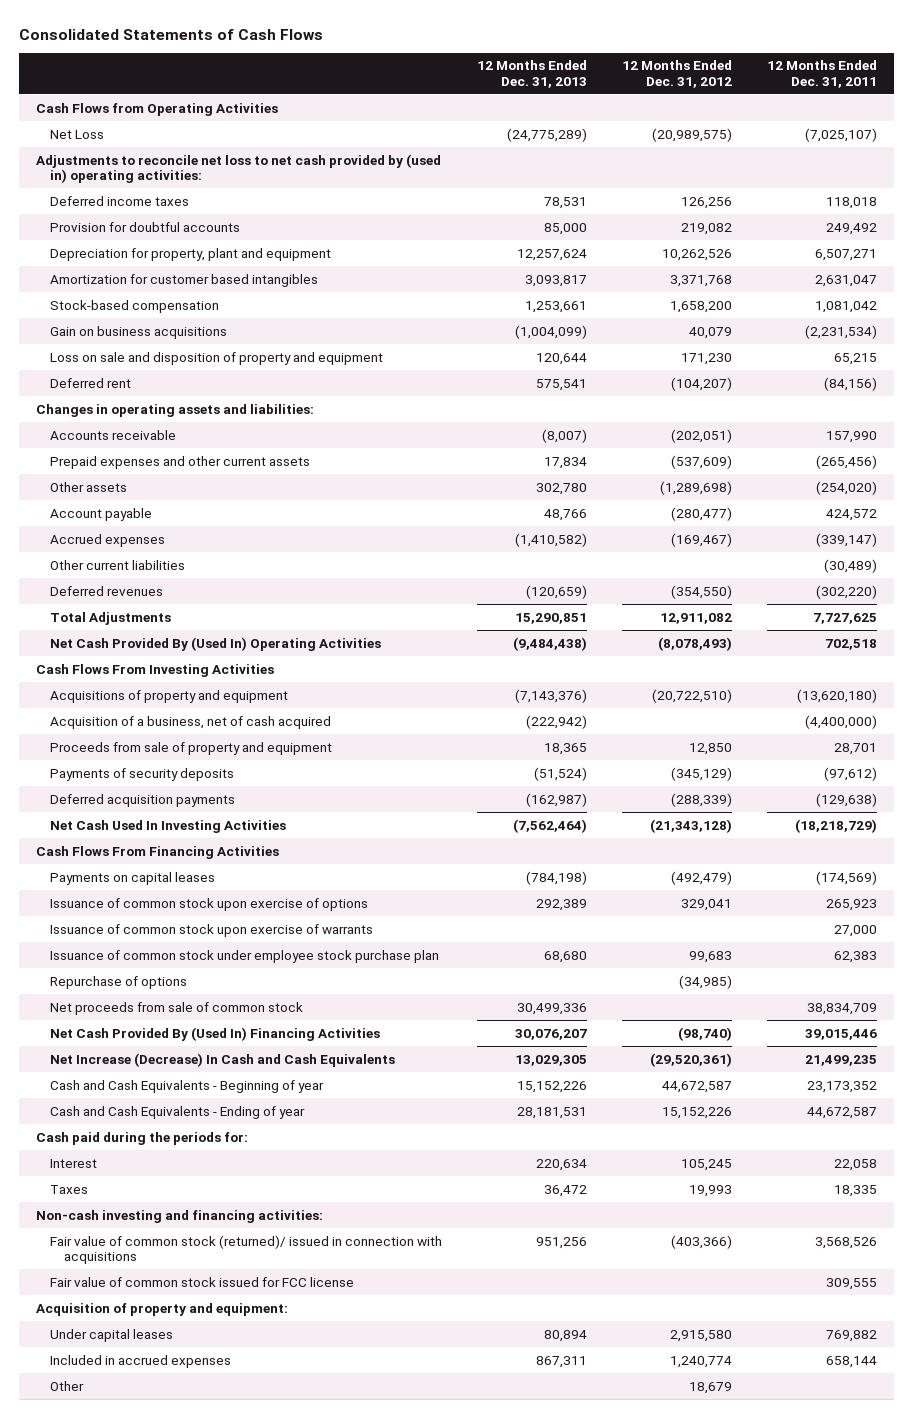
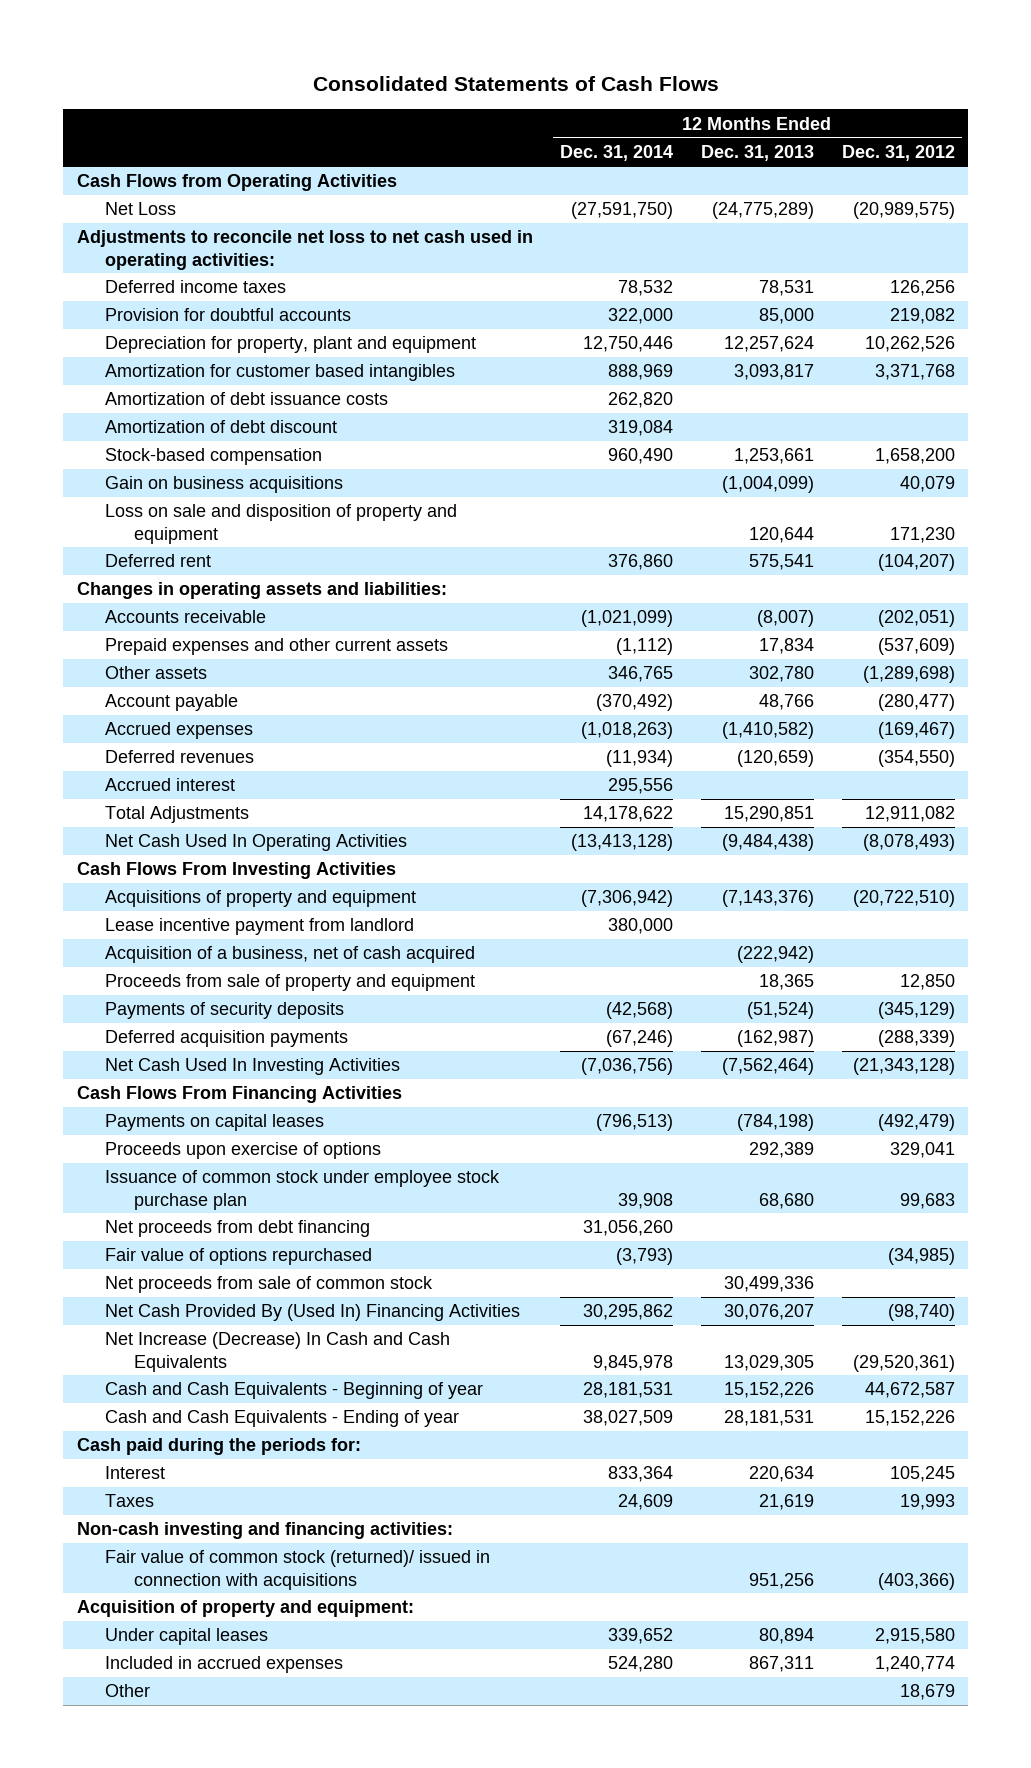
[766,60,877,88] 12 Months Ended Dec. 31, 2011 -> none
none -> [560,145,674,162] Dec. 31, 2014
[36,153,442,183] Adjustments to reconcile net loss to net cash provided by (used in) operating activities: -> [76,230,533,270] Adjustments to reconcile net loss to net cash used in operating activities:
none -> [105,392,389,406] Amortization of debt issuance costs
none -> [105,420,338,434] Amortization of debt discount
[50,559,186,570] Other current liabilities -> none
none -> [105,778,236,792] Accrued interest
[50,636,382,651] Net Cash Provided By (Used In) Operating Activities -> [105,834,408,852] Net Cash Used In Operating Activities
none -> [105,918,415,936] Lease incentive payment from landlord
[50,923,374,937] Issuance of common stock upon exercise of warrants -> none
[50,897,369,911] Issuance of common stock upon exercise of options -> [105,1142,382,1160] Proceeds upon exercise of options
none -> [105,1220,371,1238] Net proceeds from debt financing
[50,975,188,989] Repurchase of options -> [105,1248,373,1266] Fair value of options repurchased
[544,1184,588,1197] 36,472 -> [758,1494,814,1511] 21,619
[50,1276,355,1287] Fair value of common stock issued for FCC license -> none

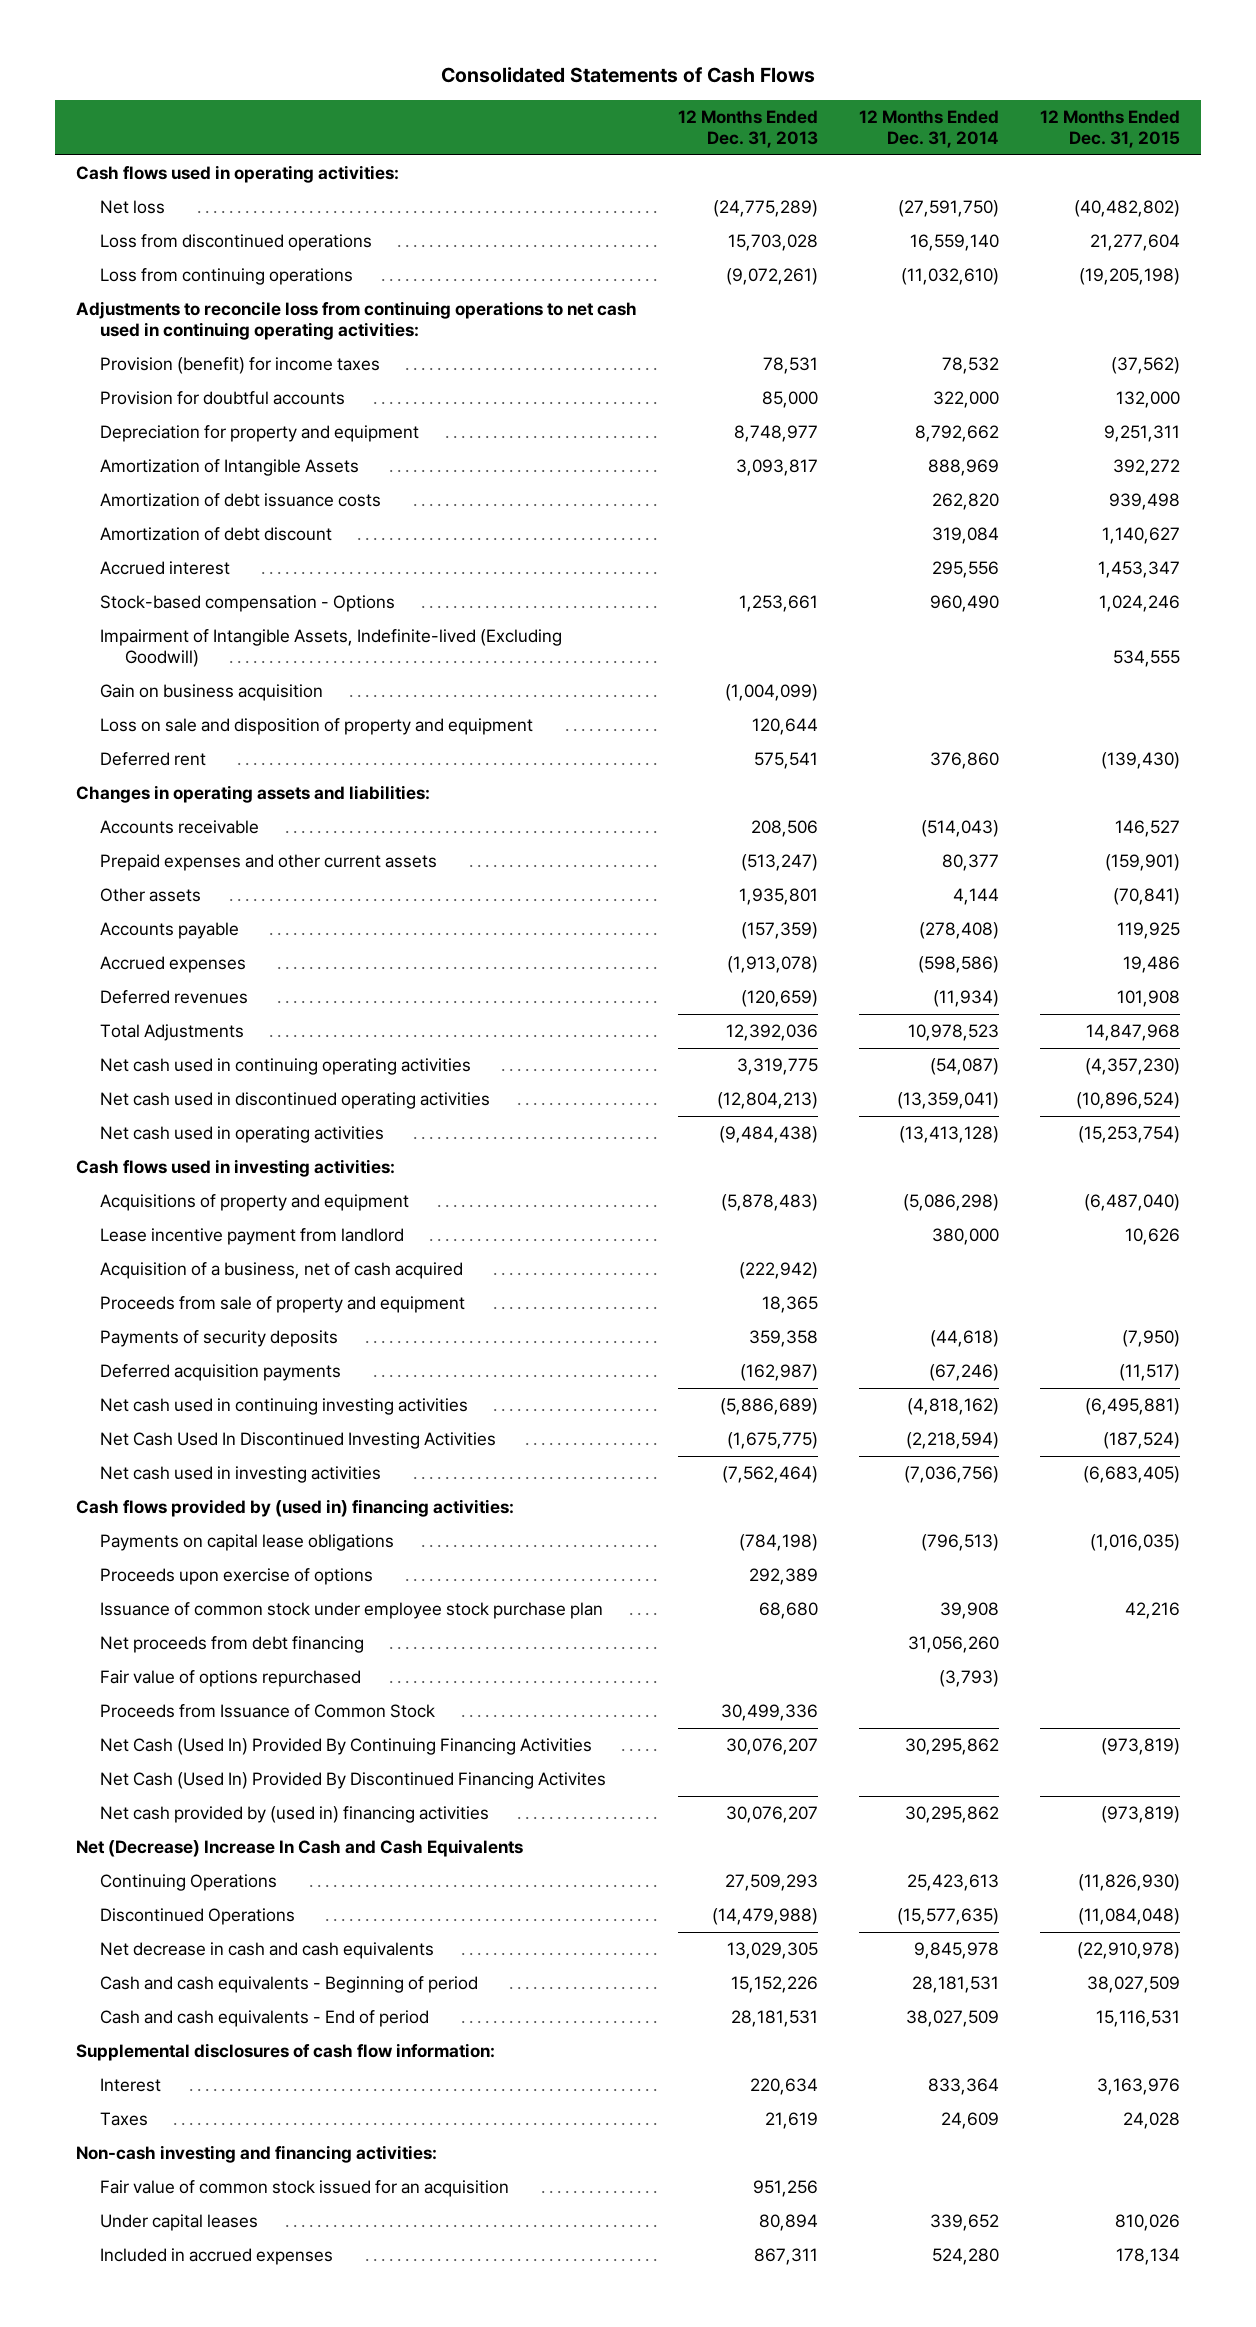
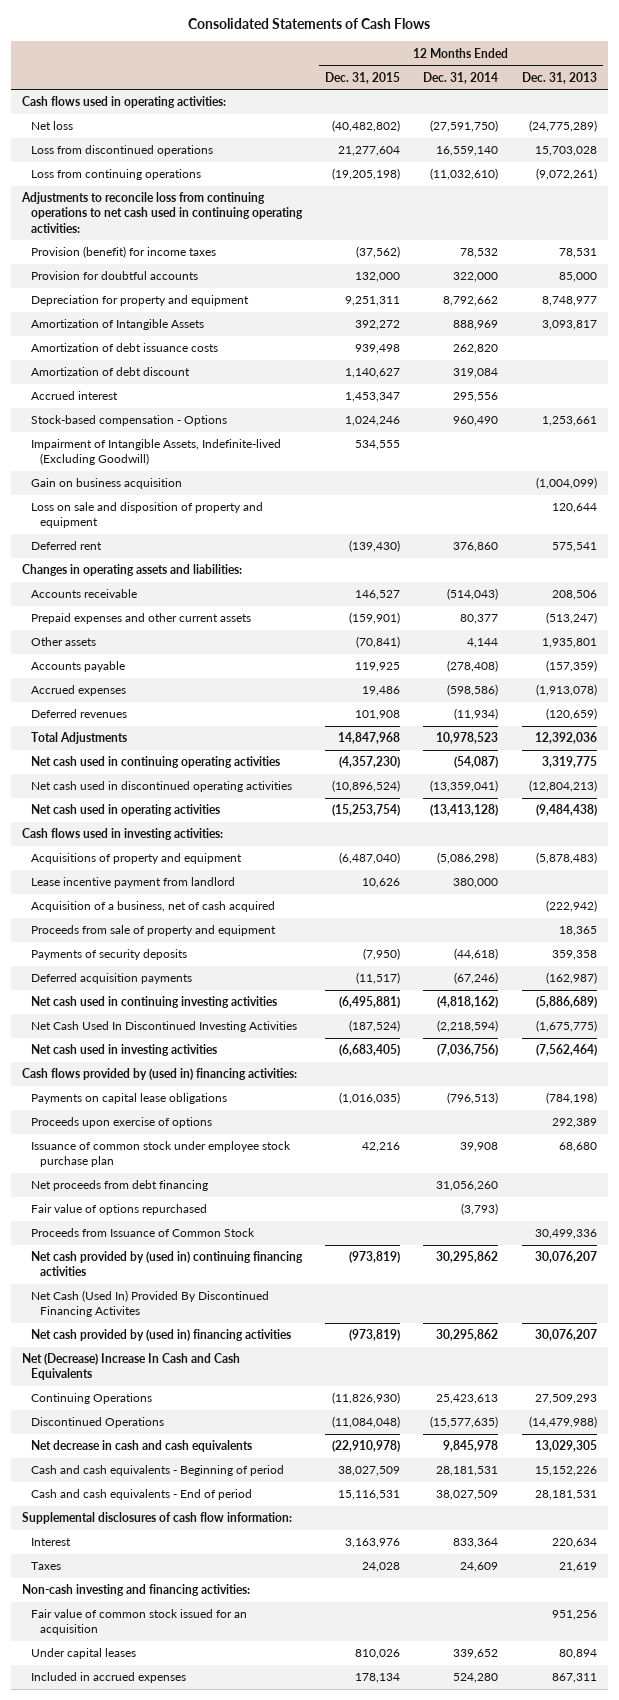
[100,1738,593,1756] Net Cash (Used In) Provided By Continuing Financing Activities -> [30,1251,303,1277] Net cash provided by (used in) continuing financing activities

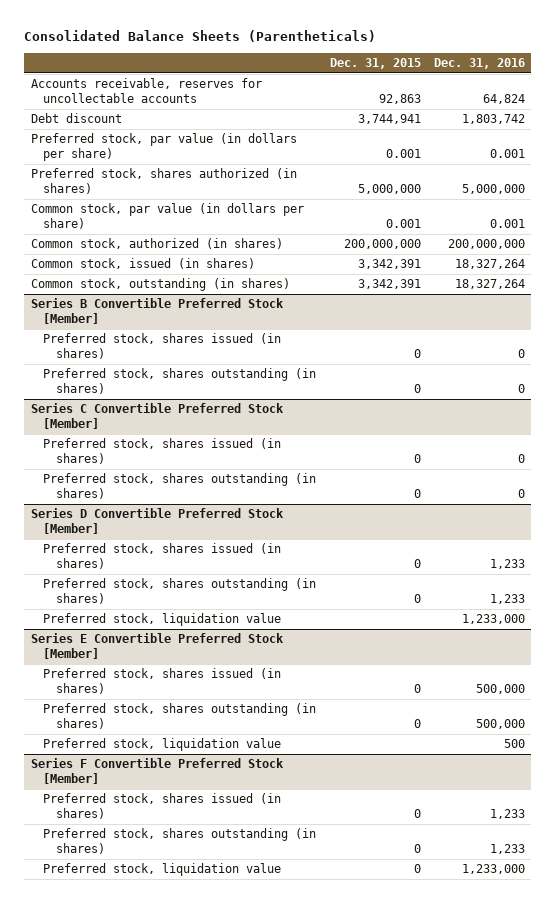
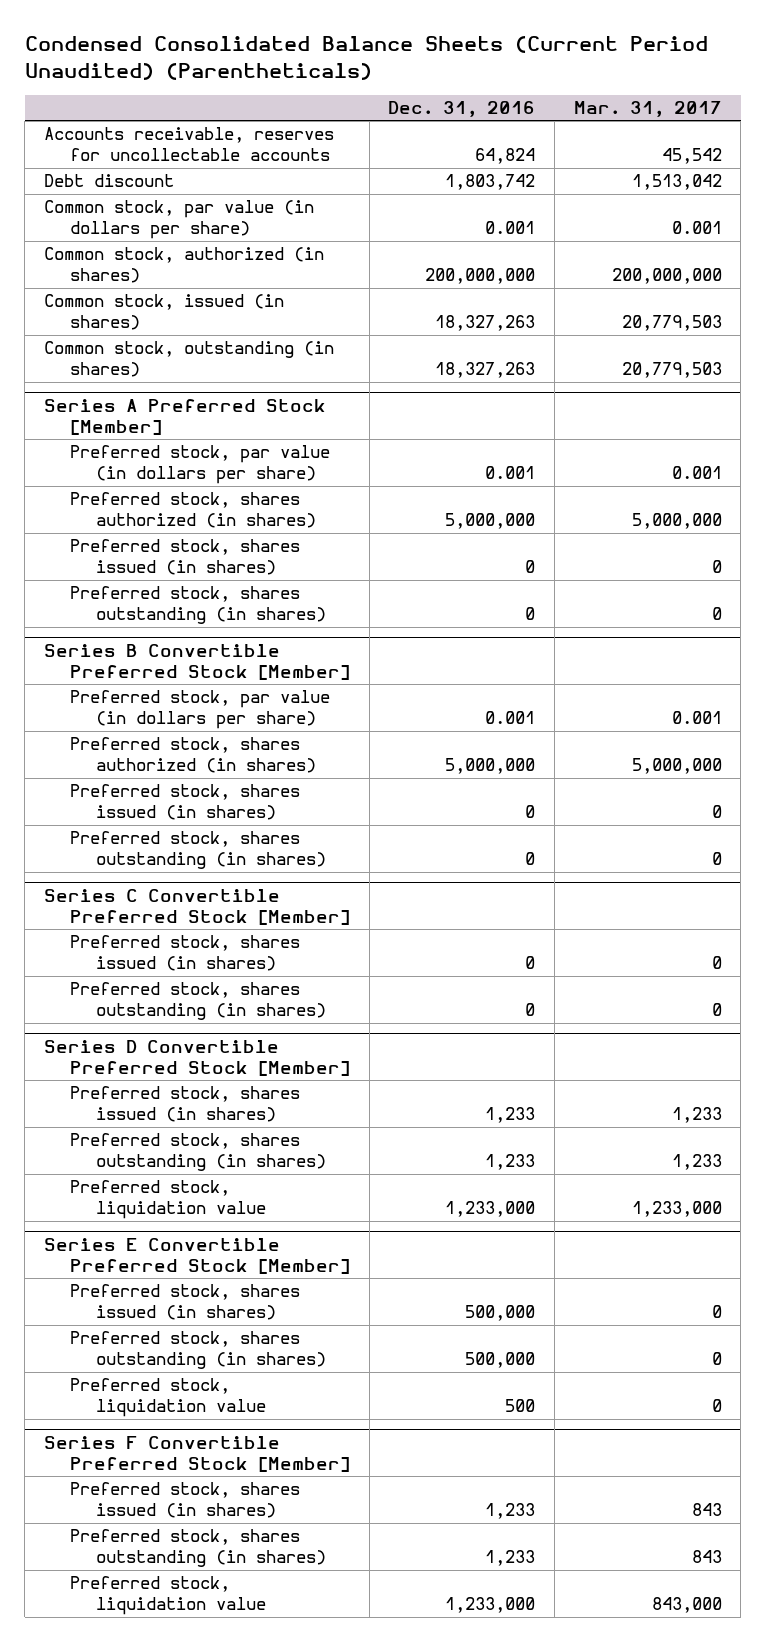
[23,30,376,43] Consolidated Balance Sheets (Parentheticals) -> [24,36,708,80] Condensed Consolidated Balance Sheets (Current Period Unaudited) (Parentheticals)
[329,57,421,69] Dec. 31, 2015 -> none
none -> [573,100,722,117] Mar. 31, 2017
[30,133,297,161] Preferred stock, par value (in dollars per share) -> none
[30,168,297,194] Preferred stock, shares authorized (in shares) -> none
[454,259,525,270] 18,327,264 -> [435,315,536,332] 18,327,263
[454,279,525,290] 18,327,264 -> [435,362,536,379] 18,327,263
none -> [43,398,326,436] Series A Preferred Stock [Member]
none -> [69,445,330,485] Preferred stock, par value (in dollars per share)
none -> [69,492,317,529] Preferred stock, shares authorized (in shares)
none -> [69,539,300,576] Preferred stock, shares issued (in shares)
none -> [69,586,327,625] Preferred stock, shares outstanding (in shares)
none -> [69,690,330,730] Preferred stock, par value (in dollars per share)
none -> [69,737,317,774] Preferred stock, shares authorized (in shares)

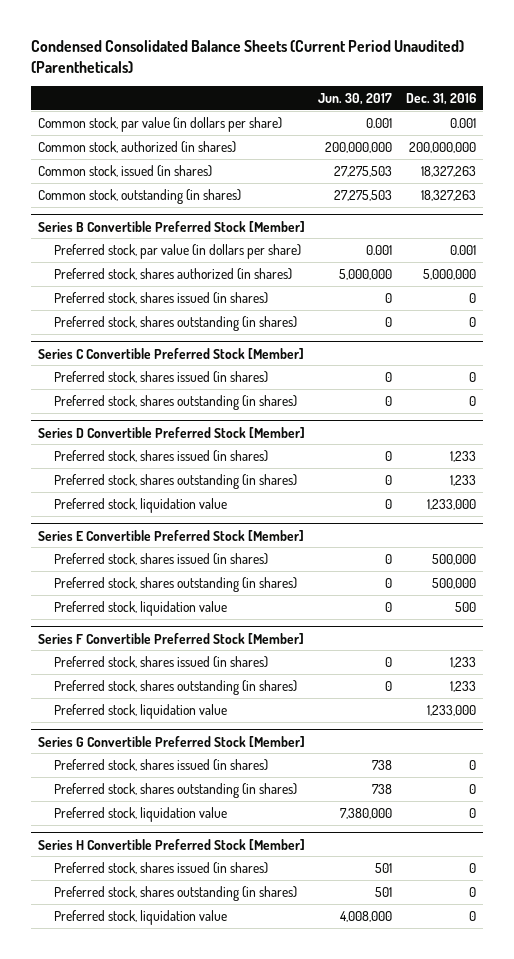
[573,100,722,117] Mar. 31, 2017 -> none
none -> [318,92,393,105] Jun. 30, 2017
[43,127,334,162] Accounts receivable, reserves for uncollectable accounts -> none
[43,174,174,188] Debt discount -> none
[43,398,326,436] Series A Preferred Stock [Member] -> none
[69,445,330,485] Preferred stock, par value (in dollars per share) -> none
[69,492,317,529] Preferred stock, shares authorized (in shares) -> none
[69,539,300,576] Preferred stock, shares issued (in shares) -> none
[69,586,327,625] Preferred stock, shares outstanding (in shares) -> none
none -> [37,735,305,747] Series G Convertible Preferred Stock [Member]
none -> [53,758,268,771] Preferred stock, shares issued (in shares)
none -> [53,782,297,798] Preferred stock, shares outstanding (in shares)
none -> [53,806,227,822] Preferred stock, liquidation value
none -> [37,838,305,850] Series H Convertible Preferred Stock [Member]
none -> [53,861,268,874] Preferred stock, shares issued (in shares)
none -> [53,885,297,901] Preferred stock, shares outstanding (in shares)
none -> [53,909,227,925] Preferred stock, liquidation value

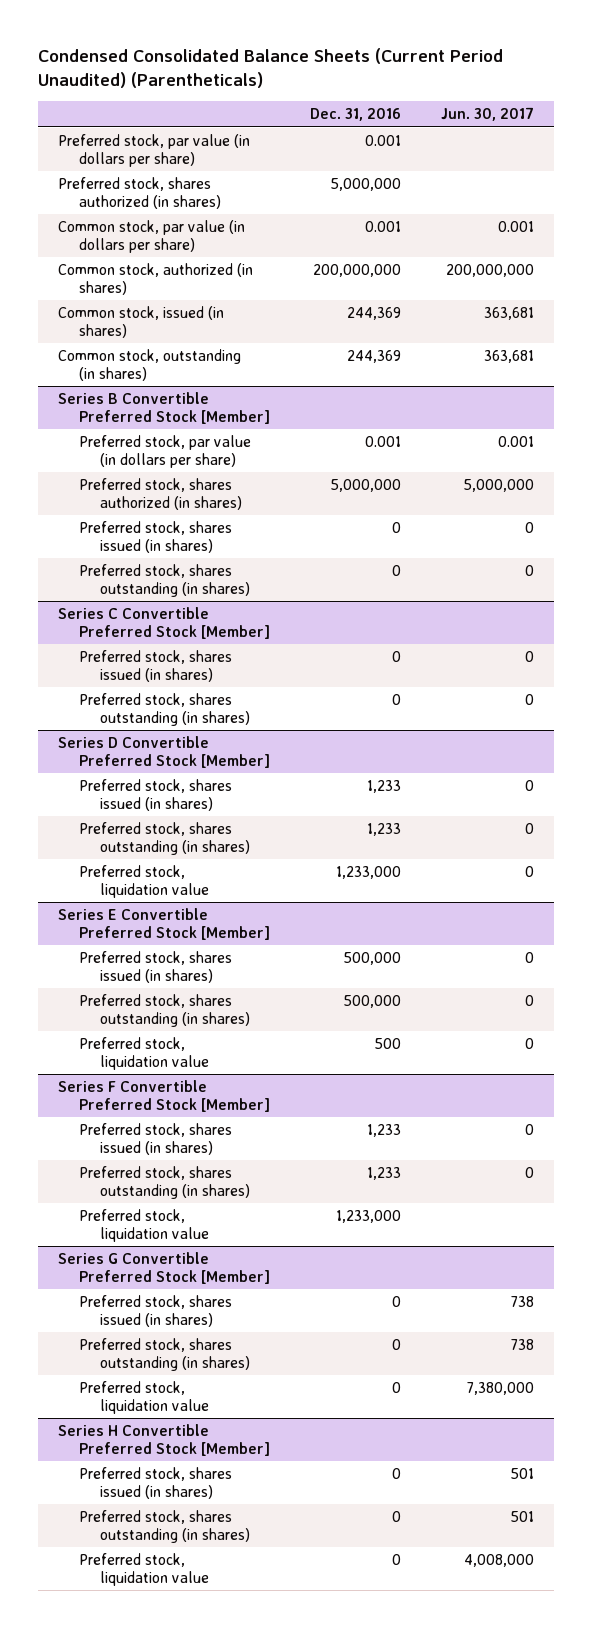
none -> [57,134,250,167] Preferred stock, par value (in dollars per share)
none -> [57,177,222,209] Preferred stock, shares authorized (in shares)
[334,165,393,177] 27,275,503 -> [483,307,534,321] 363,681
[420,165,476,177] 18,327,263 -> [347,307,402,321] 244,369
[334,189,393,201] 27,275,503 -> [483,350,534,364] 363,681
[420,189,476,201] 18,327,263 -> [347,350,402,364] 244,369

